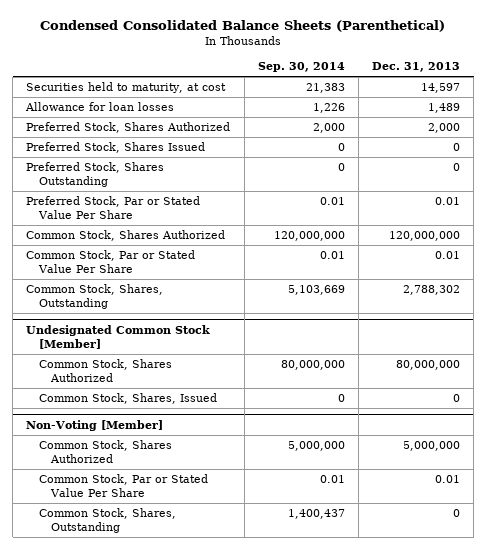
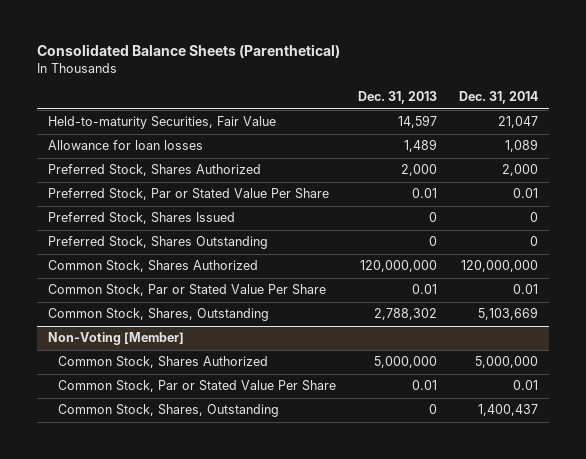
[40,19,446,32] Condensed Consolidated Balance Sheets (Parenthetical) -> [37,44,341,59] Consolidated Balance Sheets (Parenthetical)
[257,62,345,73] Sep. 30, 2014 -> none
none -> [459,91,539,105] Dec. 31, 2014
[26,82,227,94] Securities held to maturity, at cost -> [48,116,277,130] Held-to-maturity Securities, Fair Value
[26,196,201,219] Preferred Stock, Par or Stated Value Per Share -> [48,188,330,201] Preferred Stock, Par or Stated Value Per Share
[26,325,211,349] Undesignated Common Stock [Member] -> none
[38,359,172,382] Common Stock, Shares Authorized -> none
[38,393,217,405] Common Stock, Shares, Issued -> none

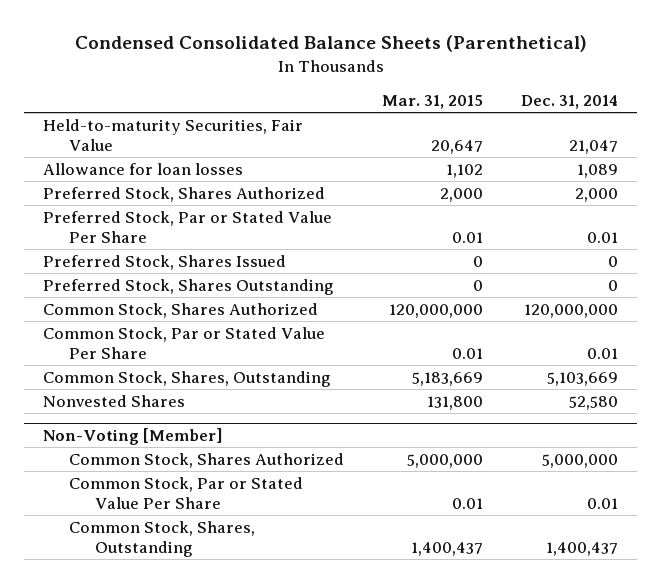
[37,44,341,59] Consolidated Balance Sheets (Parenthetical) -> [74,35,587,53] Condensed Consolidated Balance Sheets (Parenthetical)
[358,91,438,105] Dec. 31, 2013 -> none
none -> [382,95,484,110] Mar. 31, 2015
none -> [42,394,185,407] Nonvested Shares

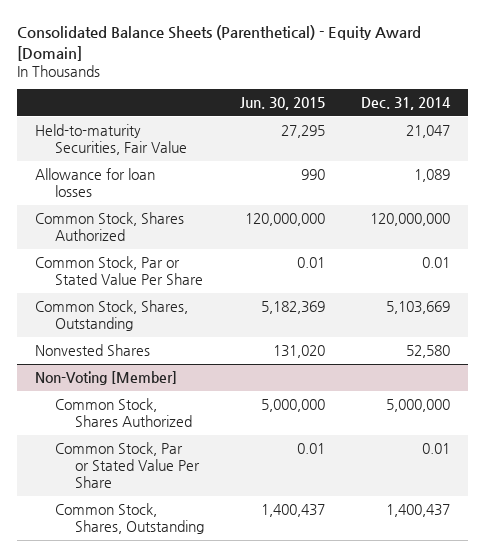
[74,35,587,53] Condensed Consolidated Balance Sheets (Parenthetical) -> [16,25,421,61] Consolidated Balance Sheets (Parenthetical) - Equity Award [Domain]
[382,95,484,110] Mar. 31, 2015 -> none
none -> [240,97,326,111] Jun. 30, 2015
[42,186,325,202] Preferred Stock, Shares Authorized -> none
[42,210,332,243] Preferred Stock, Par or Stated Value Per Share -> none
[42,254,286,270] Preferred Stock, Shares Issued -> none
[42,278,334,295] Preferred Stock, Shares Outstanding -> none

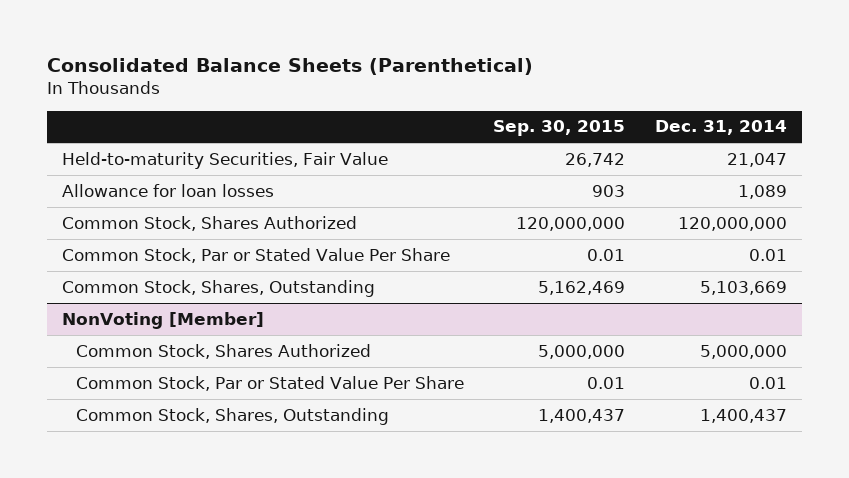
[16,25,421,61] Consolidated Balance Sheets (Parenthetical) - Equity Award [Domain] -> [46,58,533,76] Consolidated Balance Sheets (Parenthetical)
[240,97,326,111] Jun. 30, 2015 -> none
none -> [493,120,626,137] Sep. 30, 2015
[34,344,150,357] Nonvested Shares -> none
[34,371,177,386] Non-Voting [Member] -> [61,311,264,329] NonVoting [Member]

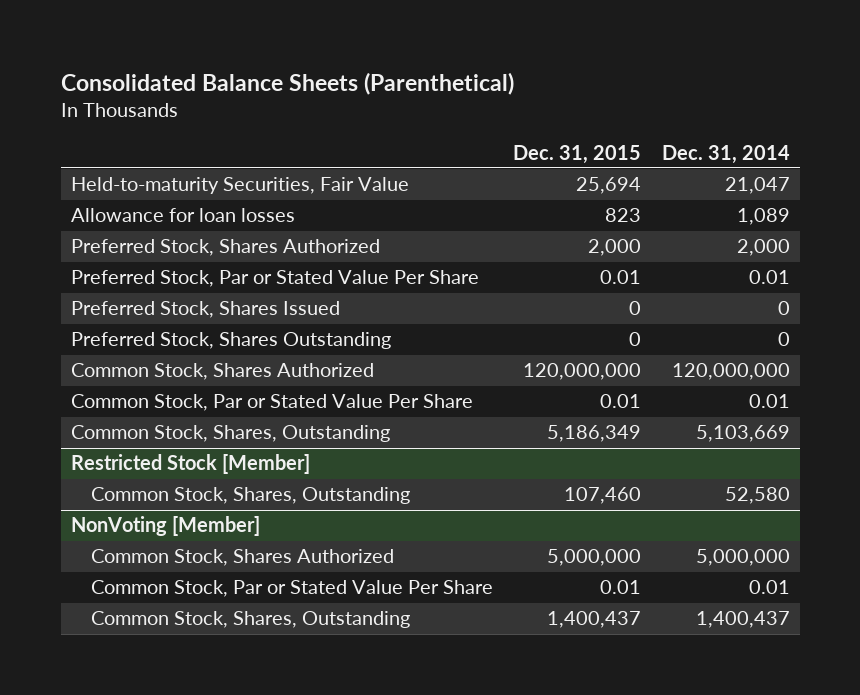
[493,120,626,137] Sep. 30, 2015 -> none
none -> [513,144,642,164] Dec. 31, 2015
none -> [70,239,380,257] Preferred Stock, Shares Authorized
none -> [70,270,479,288] Preferred Stock, Par or Stated Value Per Share
none -> [70,301,340,319] Preferred Stock, Shares Issued
none -> [70,332,391,350] Preferred Stock, Shares Outstanding
none -> [70,454,310,475] Restricted Stock [Member]
none -> [91,487,411,505] Common Stock, Shares, Outstanding

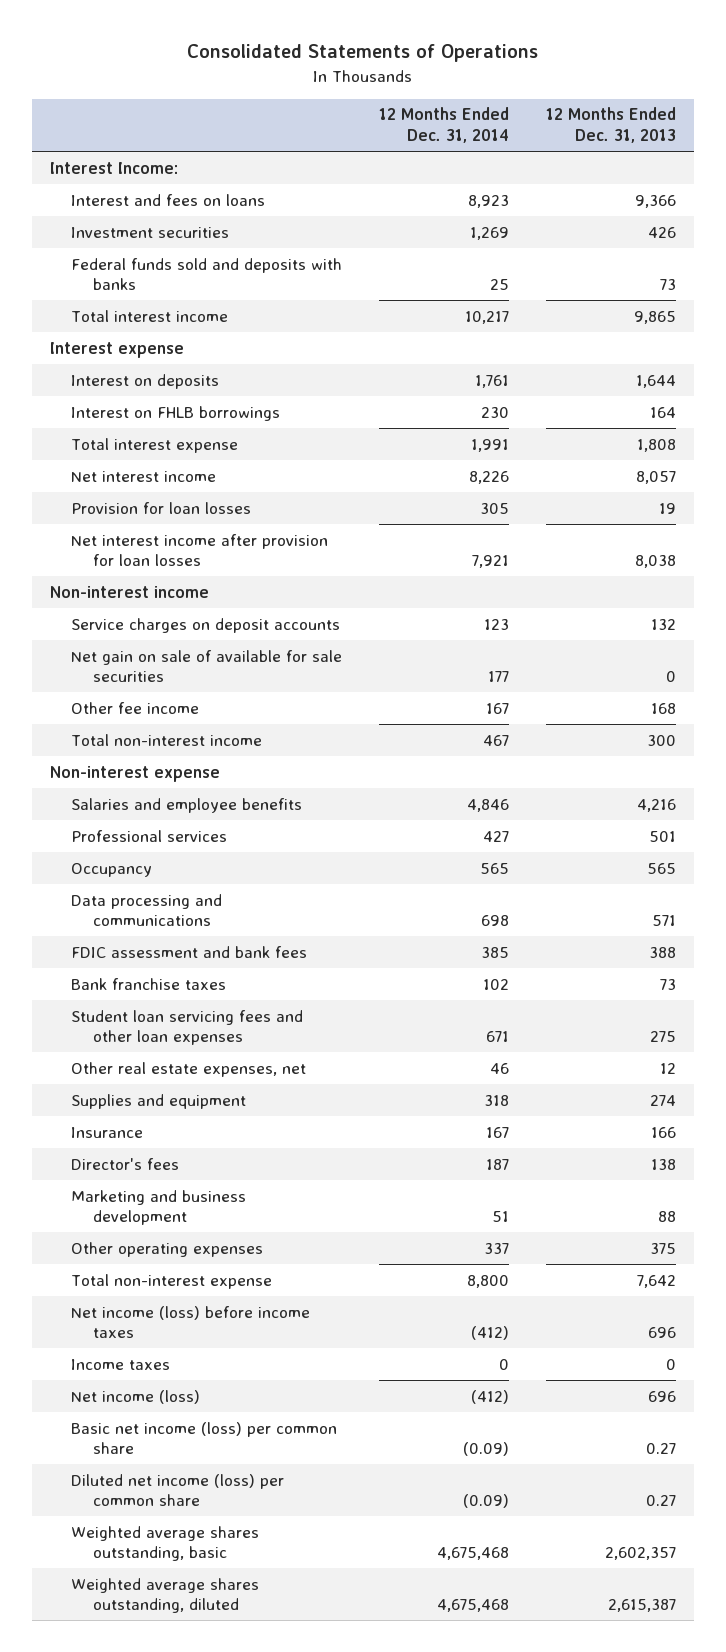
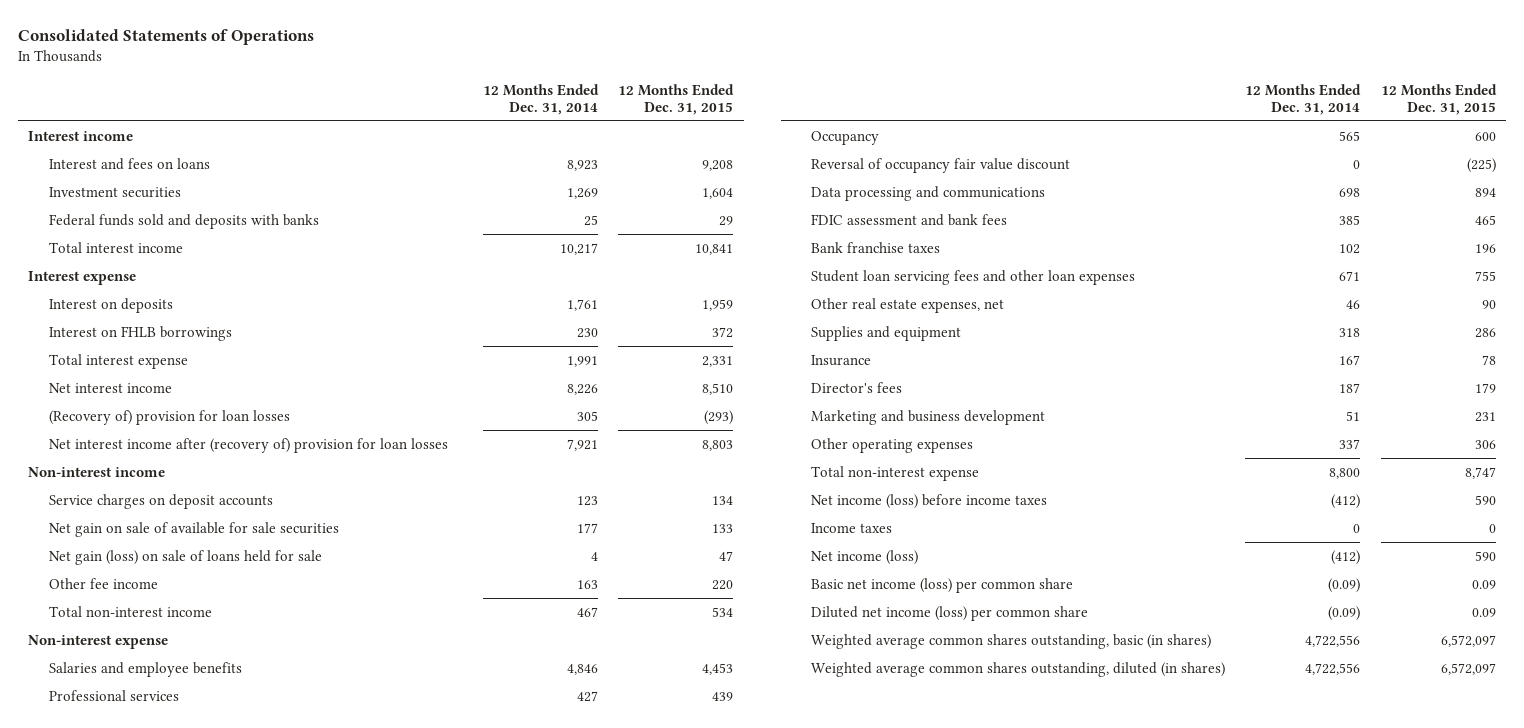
[545,107,676,144] 12 Months Ended Dec. 31, 2013 -> none
none -> [618,83,735,115] 12 Months Ended Dec. 31, 2015
[50,161,179,174] Interest Income: -> [28,130,134,141] Interest income
[71,501,252,514] Provision for loan losses -> [48,409,290,425] (Recovery of) provision for loan losses
[71,533,329,567] Net interest income after provision for loan losses -> [48,437,448,453] Net interest income after (recovery of) provision for loan losses
none -> [48,549,322,565] Net gain (loss) on sale of loans held for sale
[486,702,510,714] 167 -> [576,579,598,589] 163
none -> [811,157,1071,173] Reversal of occupancy fair value discount
[71,1525,260,1562] Weighted average shares outstanding, basic -> [811,633,1212,649] Weighted average common shares outstanding, basic (in shares)
[437,1547,510,1561] 4,675,468 -> [1305,634,1361,647] 4,722,556
[71,1577,260,1614] Weighted average shares outstanding, diluted -> [811,661,1226,677] Weighted average common shares outstanding, diluted (in shares)
[437,1599,510,1613] 4,675,468 -> [1305,662,1361,675] 4,722,556

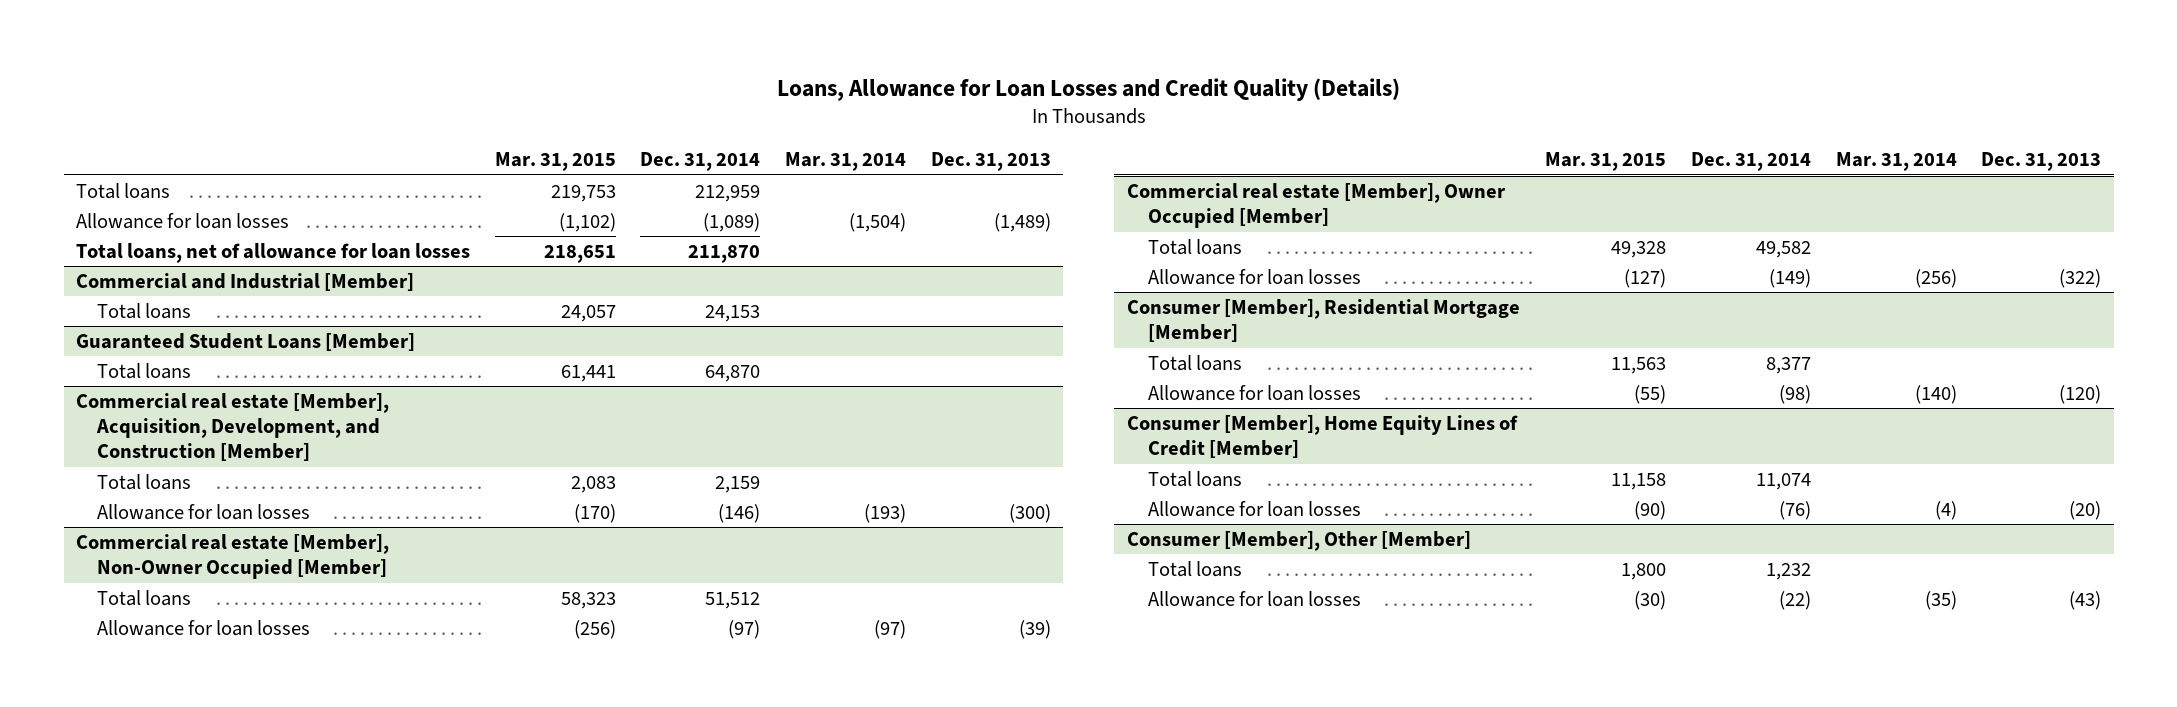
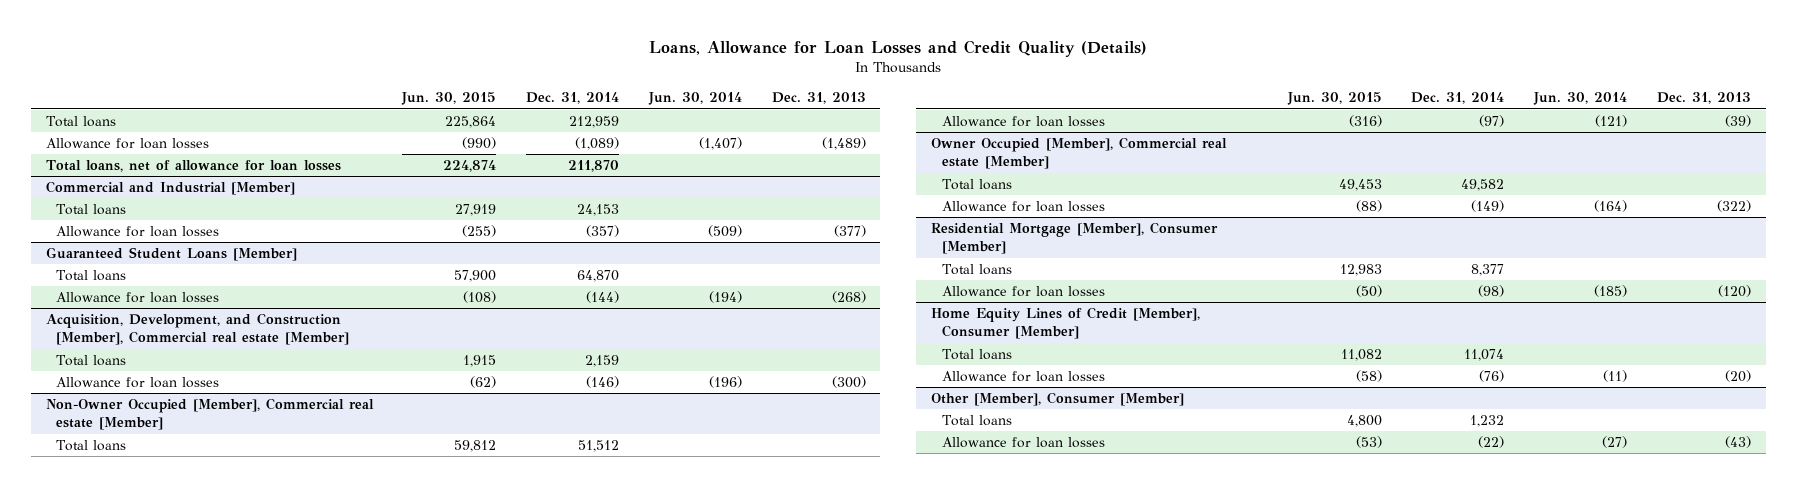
[494,152,616,172] Mar. 31, 2015 -> none
[784,152,906,172] Mar. 31, 2014 -> none
none -> [401,92,497,106] Jun. 30, 2015
none -> [647,92,742,106] Jun. 30, 2014
none -> [56,226,220,238] Allowance for loan losses
none -> [56,292,220,304] Allowance for loan losses
[75,393,389,462] Commercial real estate [Member], Acquisition, Development, and Construction [Member] -> [45,313,350,346] Acquisition, Development, and Construction [Member], Commercial real estate [Member]
[75,534,389,580] Commercial real estate [Member], Non-Owner Occupied [Member] -> [45,398,374,431] Non-Owner Occupied [Member], Commercial real estate [Member]
[1126,183,1506,229] Commercial real estate [Member], Owner Occupied [Member] -> [930,137,1227,170] Owner Occupied [Member], Commercial real estate [Member]
[1126,299,1520,343] Consumer [Member], Residential Mortgage [Member] -> [930,222,1218,255] Residential Mortgage [Member], Consumer [Member]
[1126,415,1518,459] Consumer [Member], Home Equity Lines of Credit [Member] -> [930,307,1200,340] Home Equity Lines of Credit [Member], Consumer [Member]
[1126,531,1471,552] Consumer [Member], Other [Member] -> [930,392,1184,407] Other [Member], Consumer [Member]

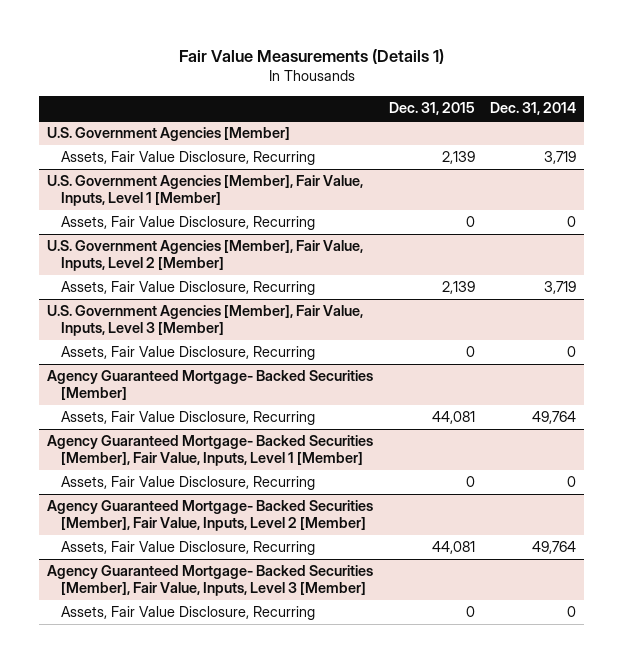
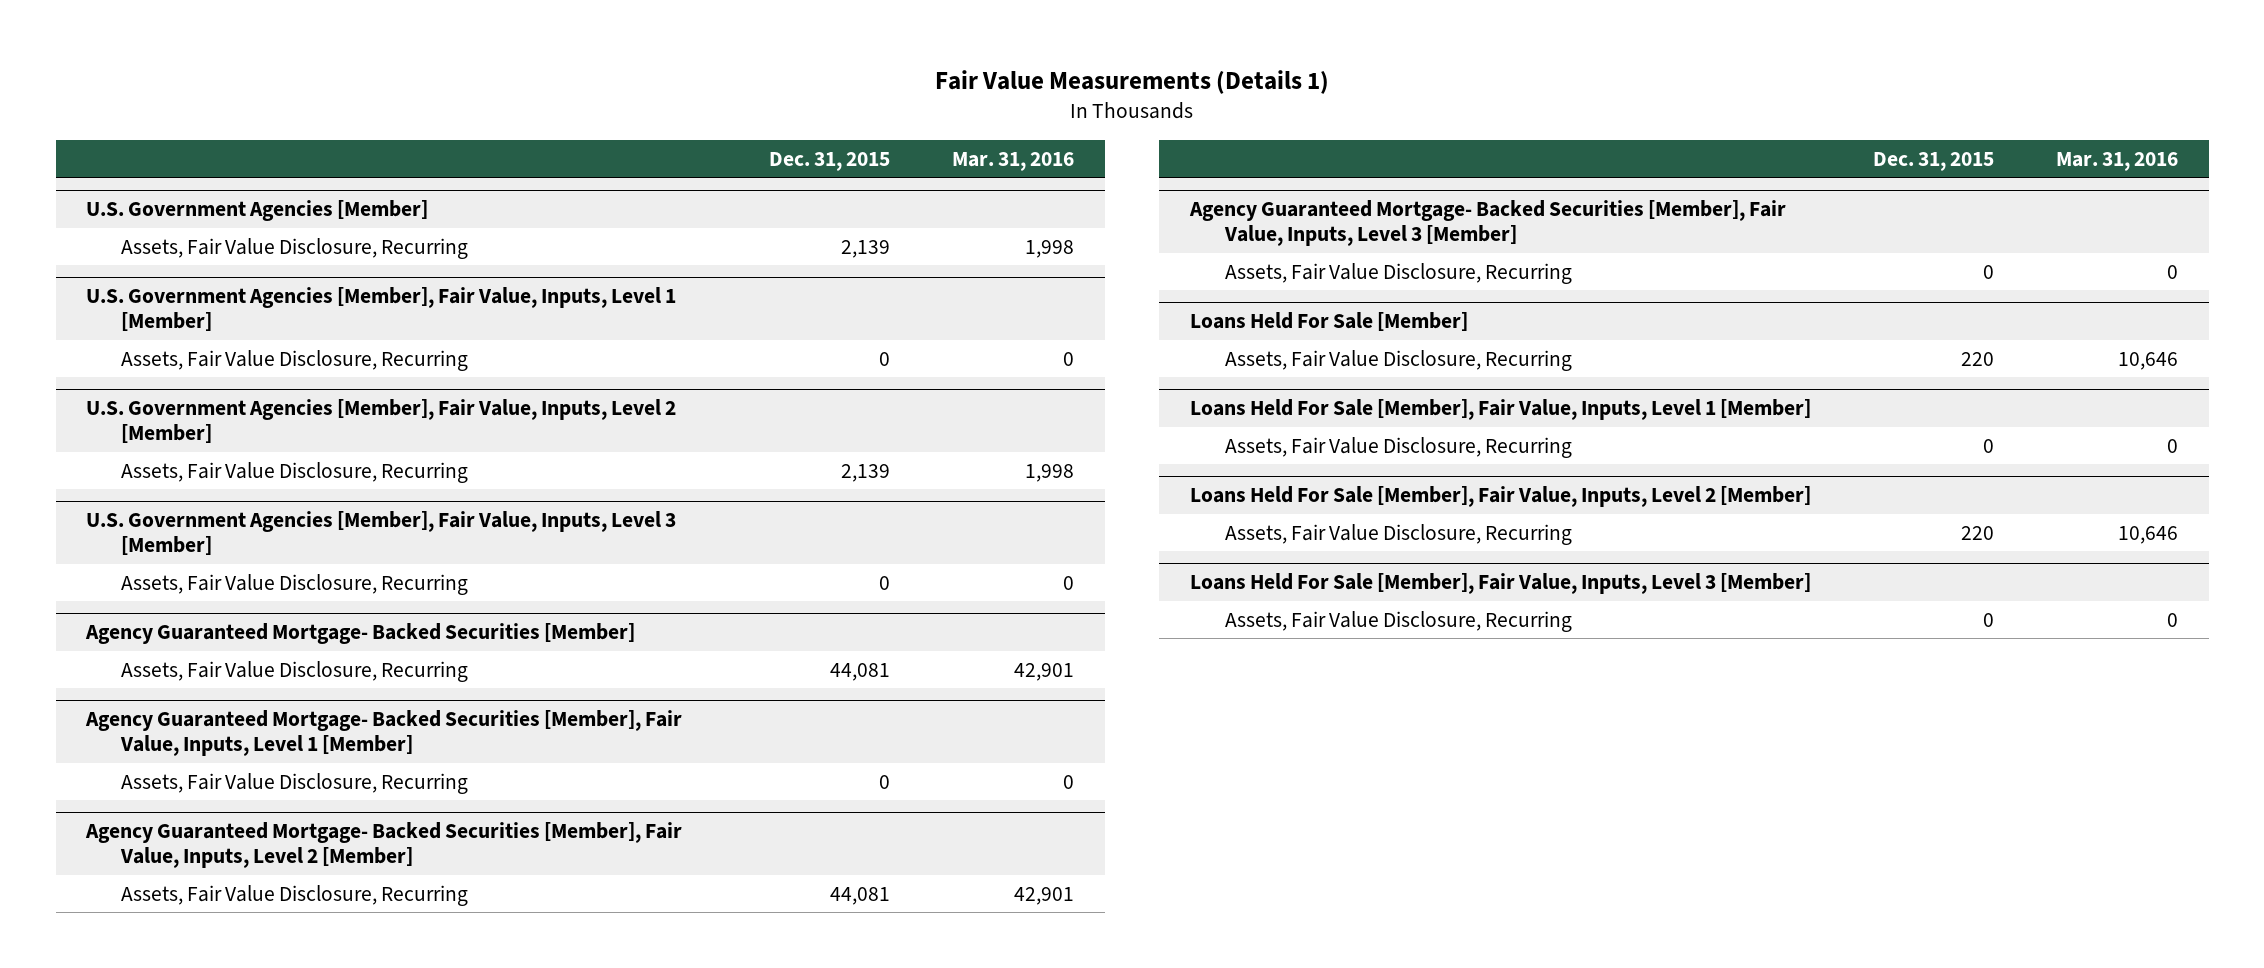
[490,102,577,116] Dec. 31, 2014 -> none
none -> [952,151,1075,171] Mar. 31, 2016
none -> [1190,312,1469,332] Loans Held For Sale [Member]
none -> [1224,349,1572,371] Assets, Fair Value Disclosure, Recurring
none -> [1190,399,1812,421] Loans Held For Sale [Member], Fair Value, Inputs, Level 1 [Member]
none -> [1224,436,1572,458] Assets, Fair Value Disclosure, Recurring
none -> [1190,486,1812,508] Loans Held For Sale [Member], Fair Value, Inputs, Level 2 [Member]
none -> [1224,523,1572,545] Assets, Fair Value Disclosure, Recurring
none -> [1190,573,1812,595] Loans Held For Sale [Member], Fair Value, Inputs, Level 3 [Member]
none -> [1224,610,1572,632] Assets, Fair Value Disclosure, Recurring

